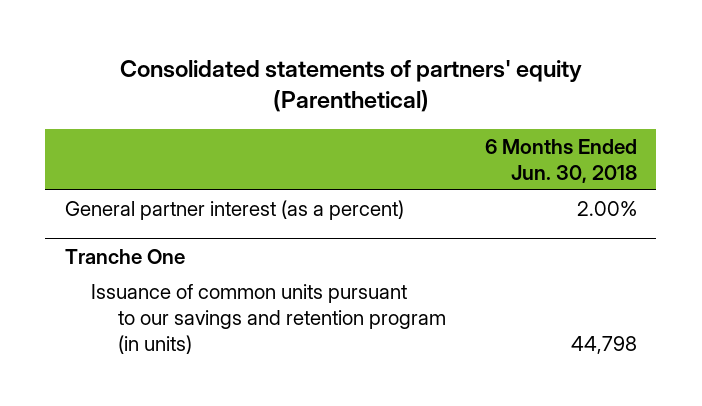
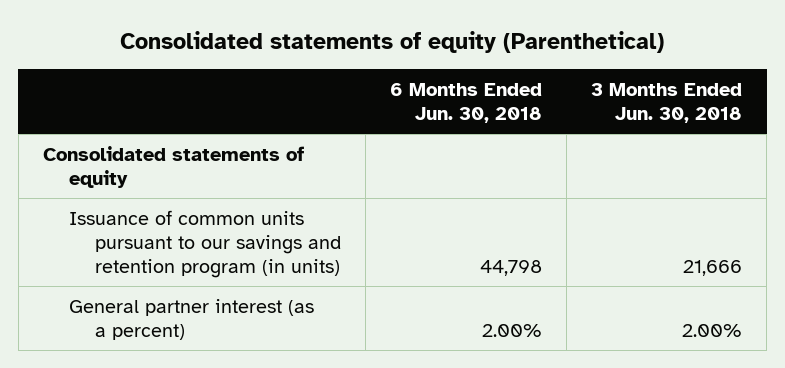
[119,59,582,113] Consolidated statements of partners' equity (Parenthetical) -> [120,31,665,54] Consolidated statements of equity (Parenthetical)
none -> [591,82,743,123] 3 Months Ended Jun. 30, 2018
[64,248,185,264] Tranche One -> none
none -> [42,145,304,188] Consolidated statements of equity
[64,200,404,221] General partner interest (as a percent) -> [68,298,314,340] General partner interest (as a percent)

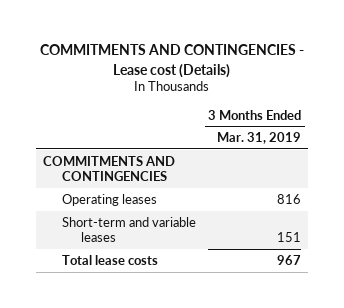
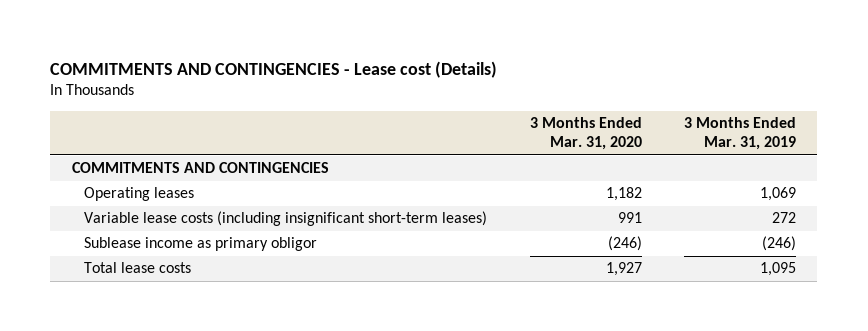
none -> [529,117,642,151] 3 Months Ended Mar. 31, 2020
[277,193,302,204] 816 -> [760,187,797,202] 1,069
[61,216,196,242] Short-term and variable leases -> [84,211,488,227] Variable lease costs (including insignificant short-term leases)
[277,231,302,242] 151 -> [772,212,797,224] 272
none -> [84,237,318,252] Sublease income as primary obligor
[277,254,302,265] 967 -> [760,262,797,277] 1,095

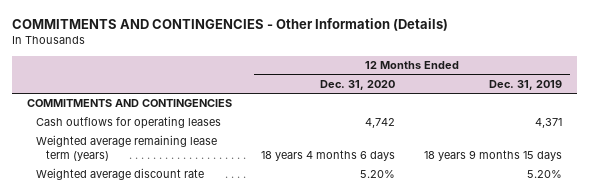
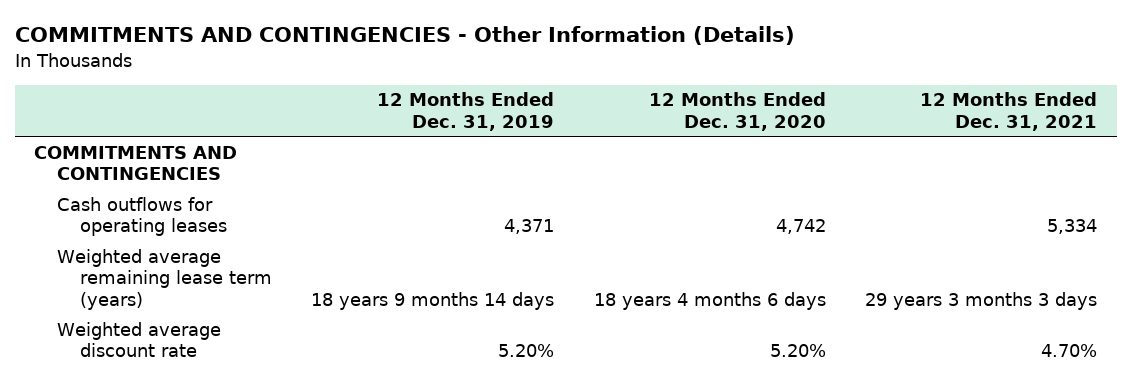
none -> [920,92,1098,131] 12 Months Ended Dec. 31, 2021
[424,150,563,162] 18 years 9 months 15 days -> [311,291,555,310] 18 years 9 months 14 days

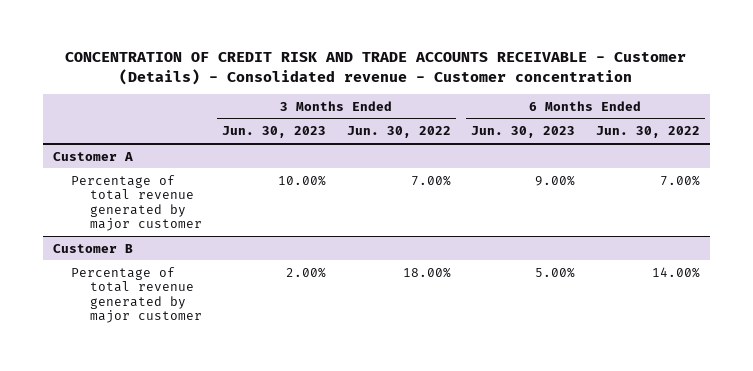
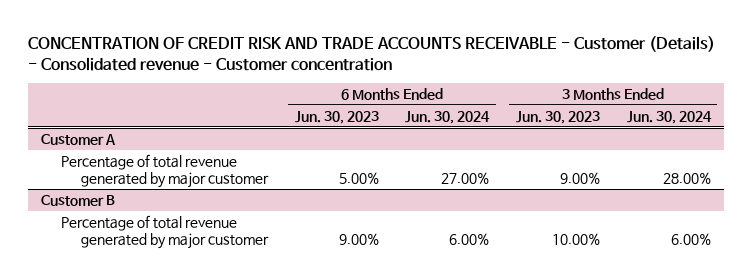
[346,126,451,139] Jun. 30, 2022 -> none
[595,126,700,139] Jun. 30, 2022 -> none
none -> [405,110,491,124] Jun. 30, 2024
none -> [626,110,712,124] Jun. 30, 2024
[278,174,327,186] 10.00% -> [560,171,601,184] 9.00%
[535,174,576,186] 9.00% -> [338,171,379,184] 5.00%
[286,266,327,278] 2.00% -> [552,232,601,245] 10.00%
[535,266,576,278] 5.00% -> [338,232,379,245] 9.00%

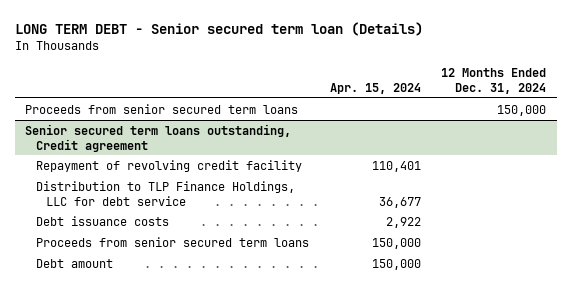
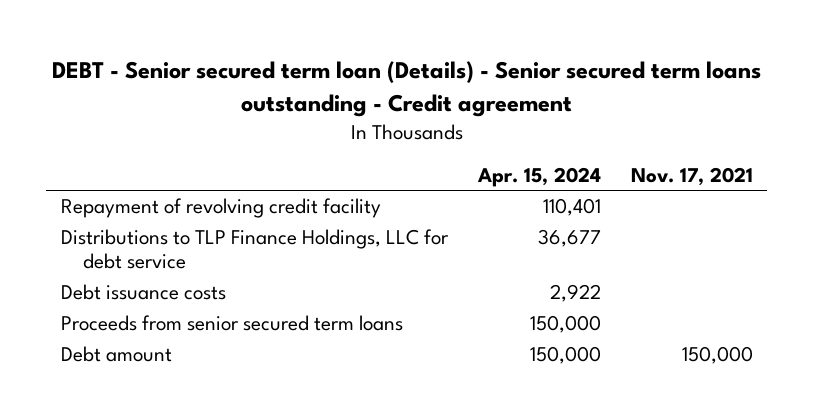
[14,21,423,36] LONG TERM DEBT - Senior secured term loan (Details) -> [51,61,761,117] DEBT - Senior secured term loan (Details) - Senior secured term loans outstanding - Credit agreement
[441,67,547,94] 12 Months Ended Dec. 31, 2024 -> none
none -> [630,166,753,186] Nov. 17, 2021
[25,103,299,114] Proceeds from senior secured term loans -> none
[25,123,292,152] Senior secured term loans outstanding, Credit agreement -> none
[35,180,295,206] Distribution to TLP Finance Holdings, LLC for debt service -> [61,229,450,270] Distributions to TLP Finance Holdings, LLC for debt service

